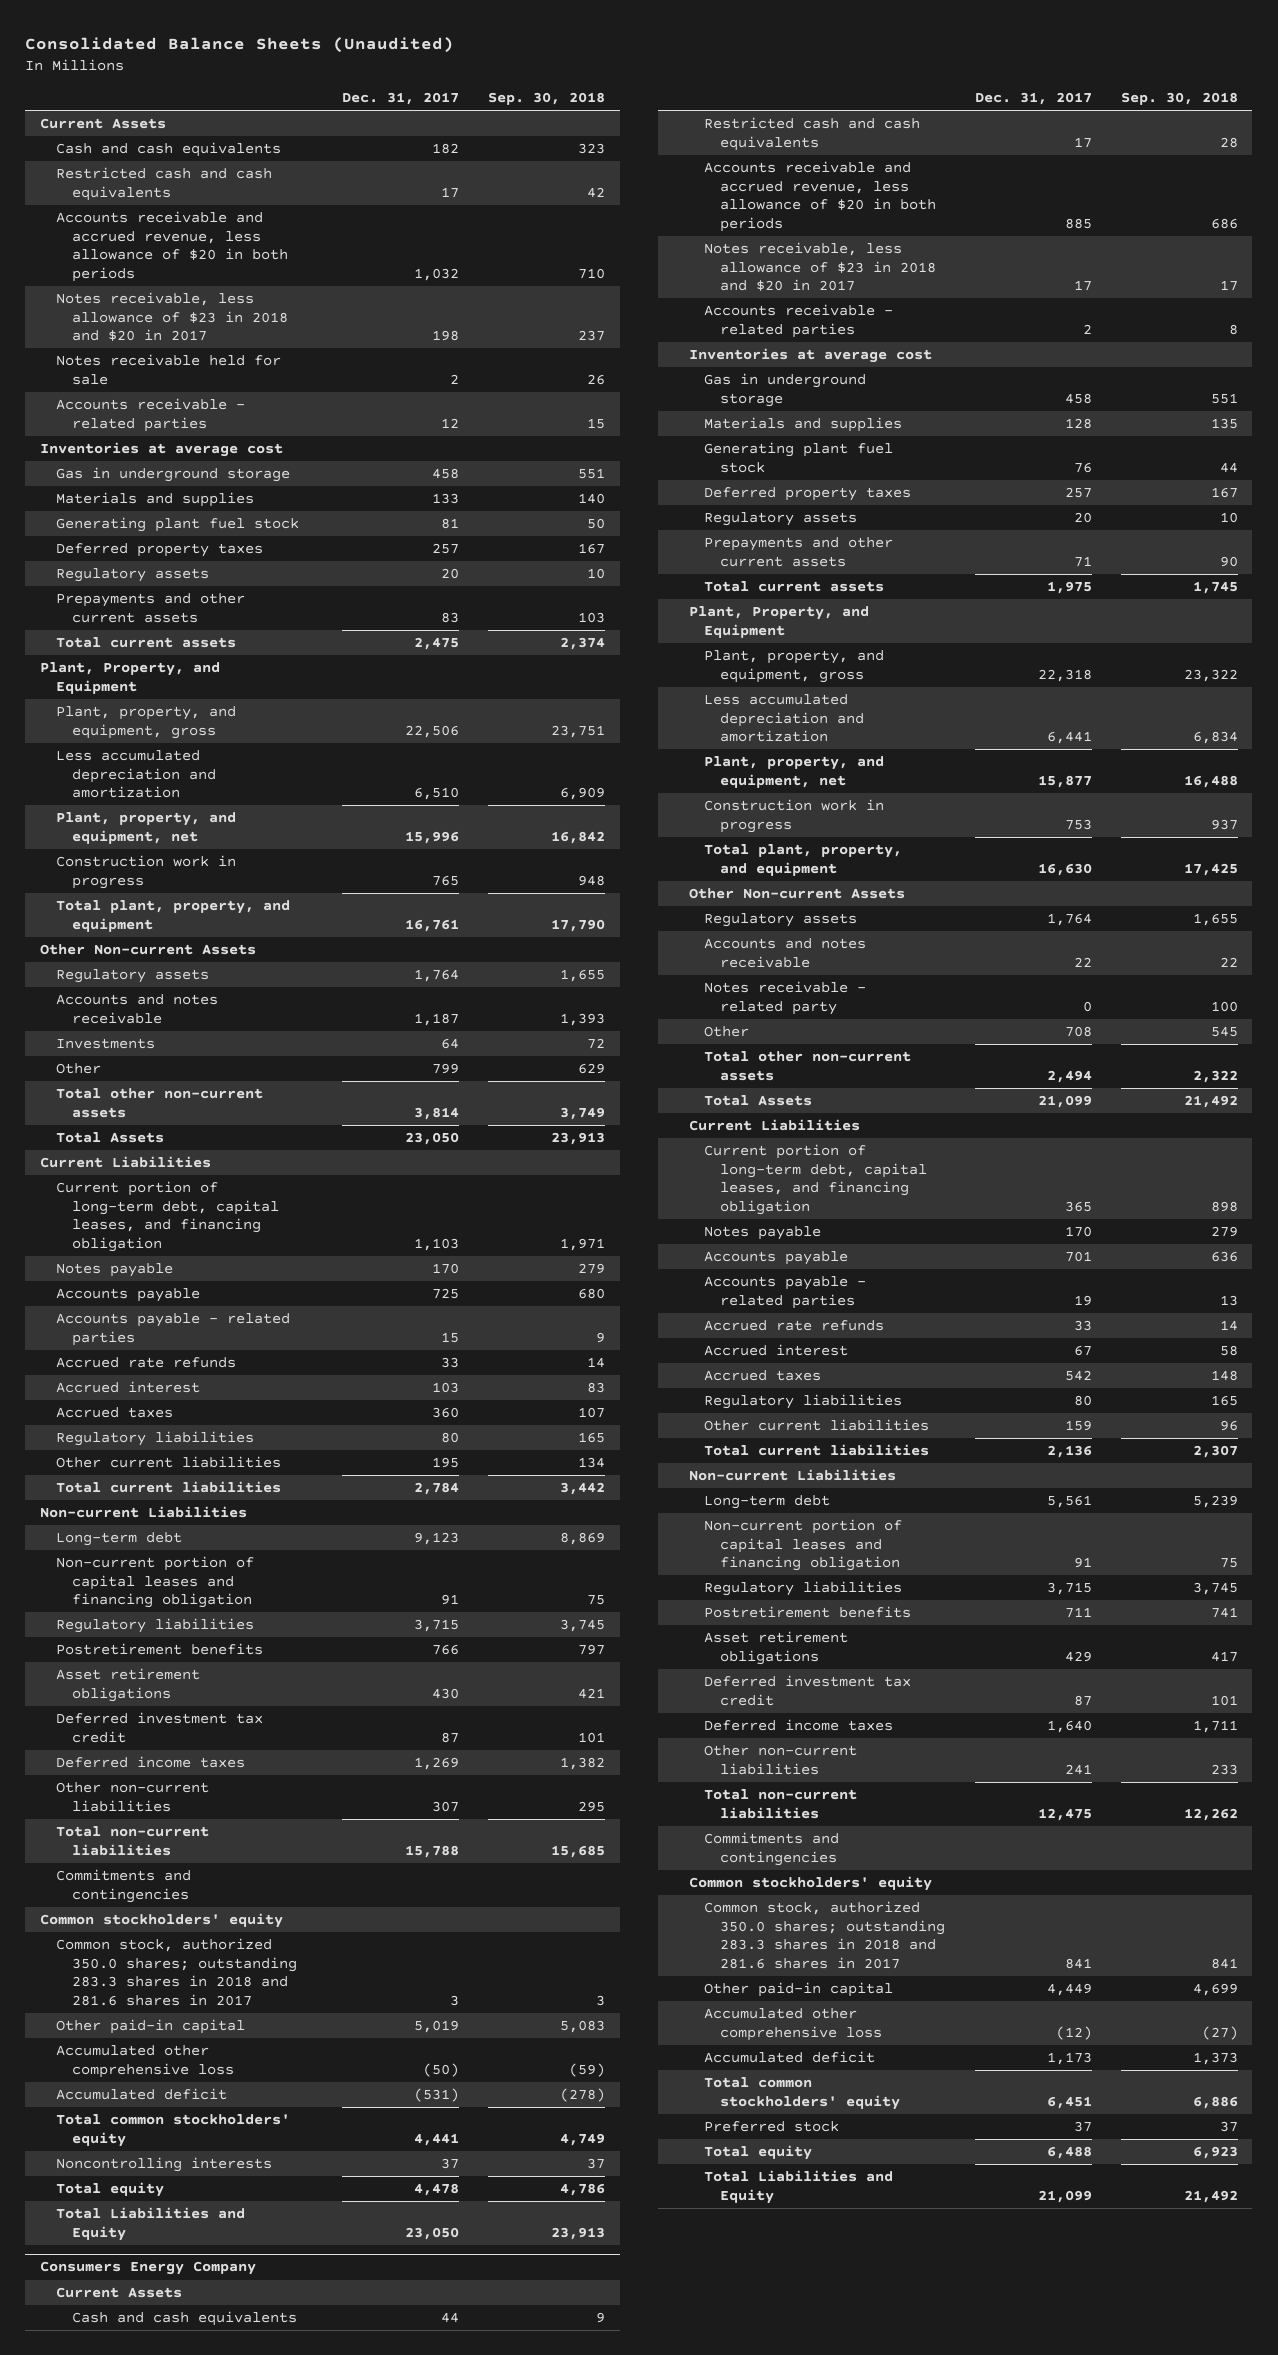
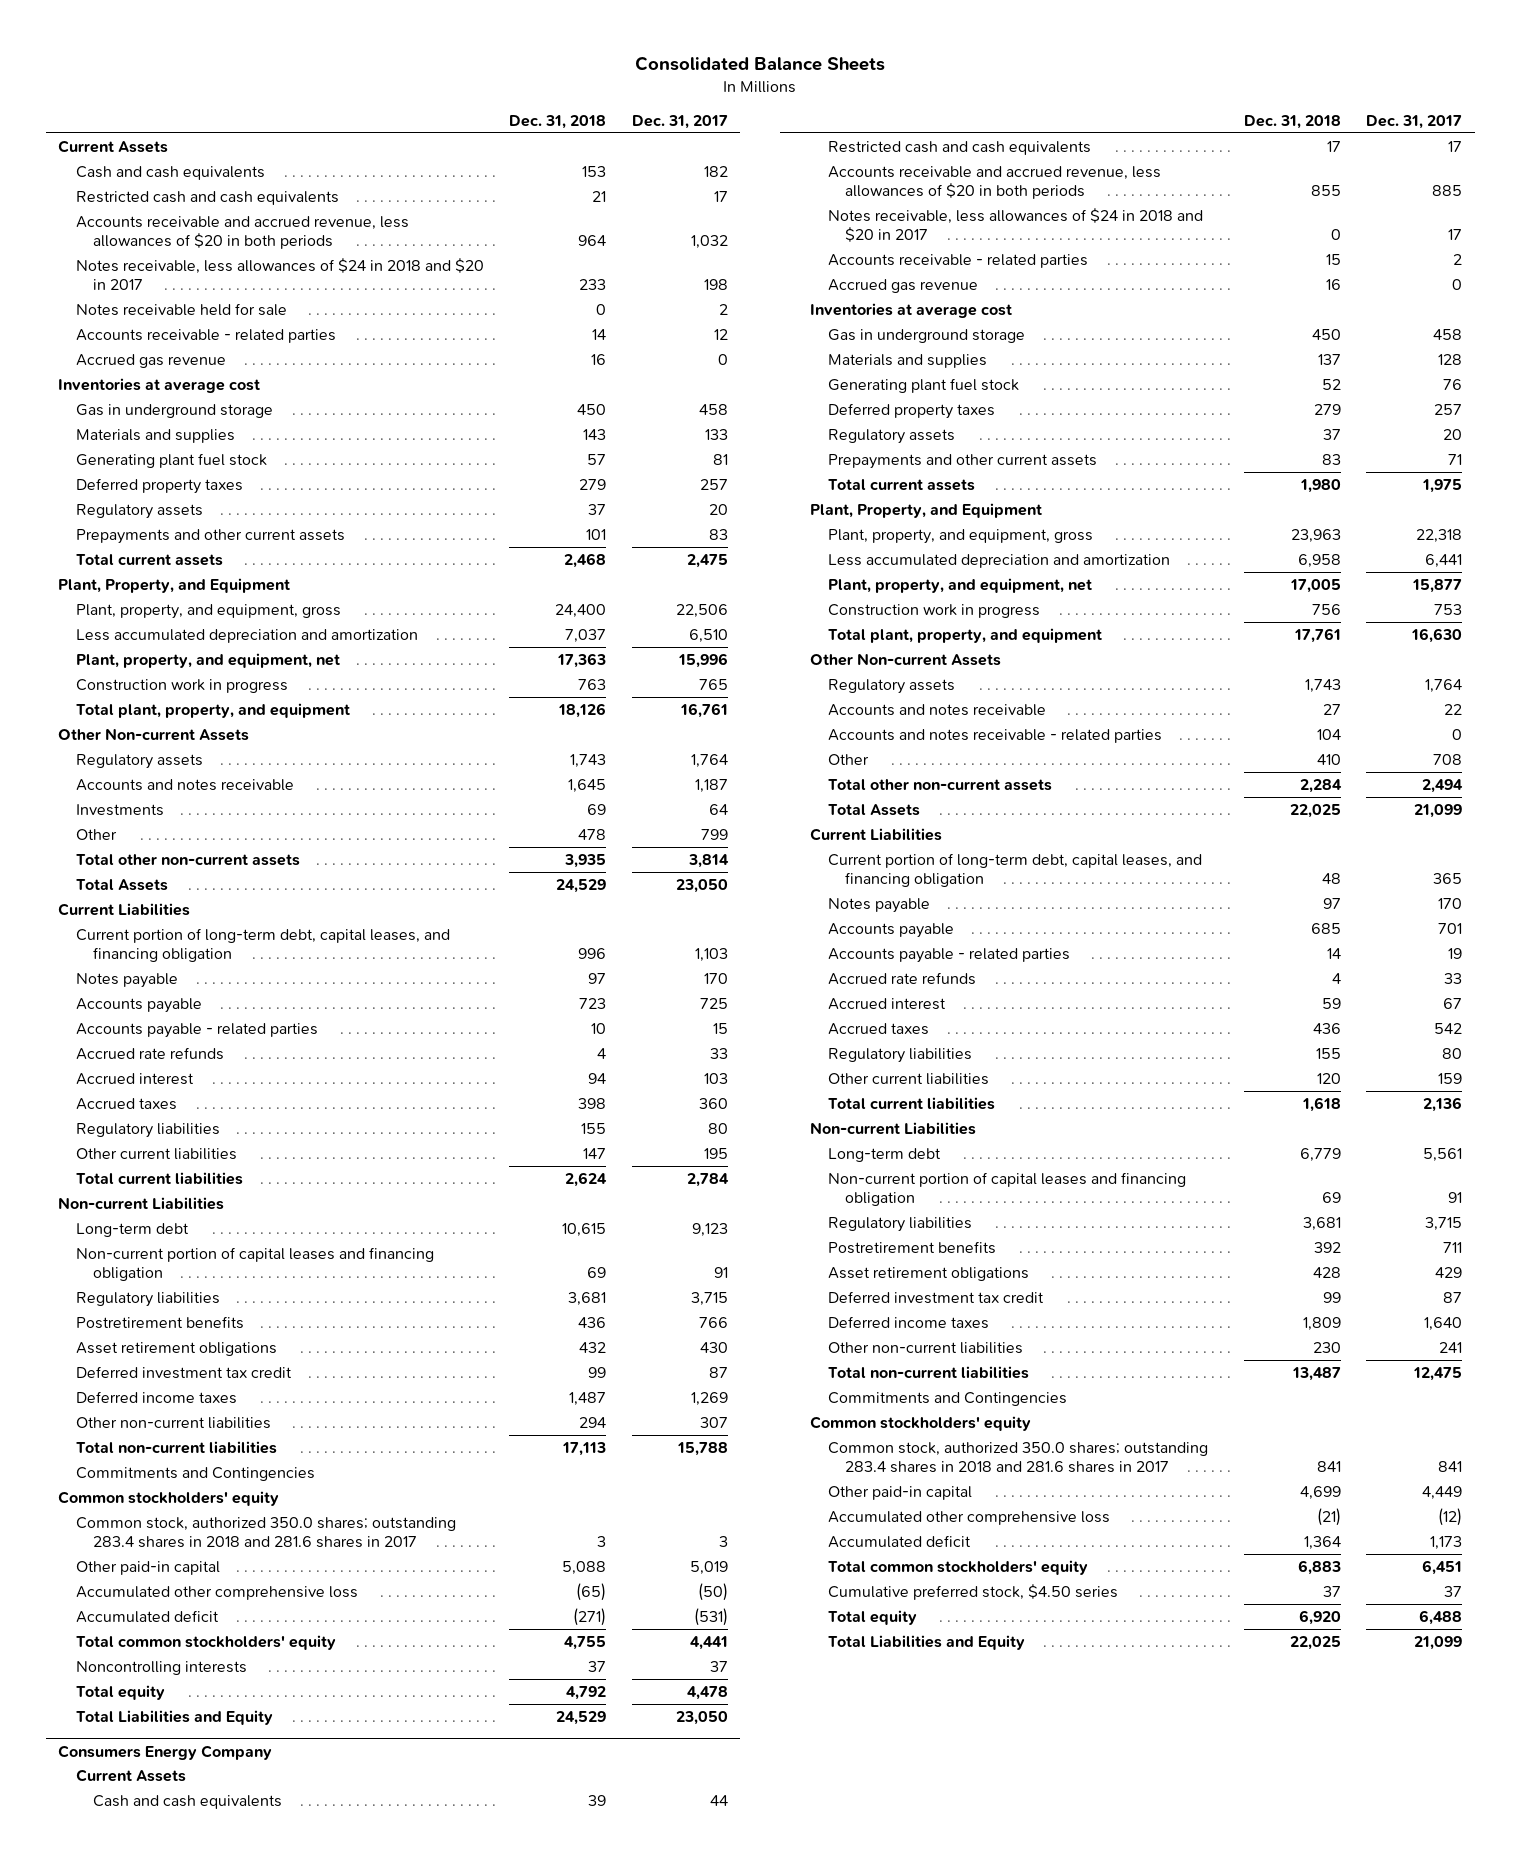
[25,37,455,54] Consolidated Balance Sheets (Unaudited) -> [635,56,886,72] Consolidated Balance Sheets
[488,92,606,106] Sep. 30, 2018 -> none
none -> [509,114,607,129] Dec. 31, 2018
[55,211,288,282] Accounts receivable and accrued revenue, less allowance of $20 in both periods -> [75,215,409,250] Accounts receivable and accrued revenue, less allowances of $20 in both periods
[55,292,288,342] Notes receivable, less allowance of $23 in 2018 and $20 in 2017 -> [75,257,484,291] Notes receivable, less allowances of $24 in 2018 and $20 in 2017
none -> [75,353,226,368] Accrued gas revenue
[55,1869,191,1903] Commitments and contingencies -> [75,1466,315,1481] Commitments and Contingencies
[55,1938,297,2006] Common stock, authorized 350.0 shares; outstanding 283.3 shares in 2018 and 281.6 shares in 2017 -> [75,1516,456,1549] Common stock, authorized 350.0 shares; outstanding 283.4 shares in 2018 and 281.6 shares in 2017
[704,161,937,232] Accounts receivable and accrued revenue, less allowance of $20 in both periods -> [827,165,1161,200] Accounts receivable and accrued revenue, less allowances of $20 in both periods
[704,242,937,292] Notes receivable, less allowance of $23 in 2018 and $20 in 2017 -> [827,207,1203,243] Notes receivable, less allowances of $24 in 2018 and $20 in 2017
none -> [827,278,978,293] Accrued gas revenue
[704,981,867,1015] Notes receivable - related party -> none
none -> [827,728,1162,743] Accounts and notes receivable - related parties
[704,1832,840,1866] Commitments and contingencies -> [827,1391,1067,1406] Commitments and Contingencies
[704,1901,946,1969] Common stock, authorized 350.0 shares; outstanding 283.3 shares in 2018 and 281.6 shares in 2017 -> [827,1441,1208,1474] Common stock, authorized 350.0 shares; outstanding 283.4 shares in 2018 and 281.6 shares in 2017
[704,2121,840,2133] Preferred stock -> [827,1583,1118,1600] Cumulative preferred stock, $4.50 series

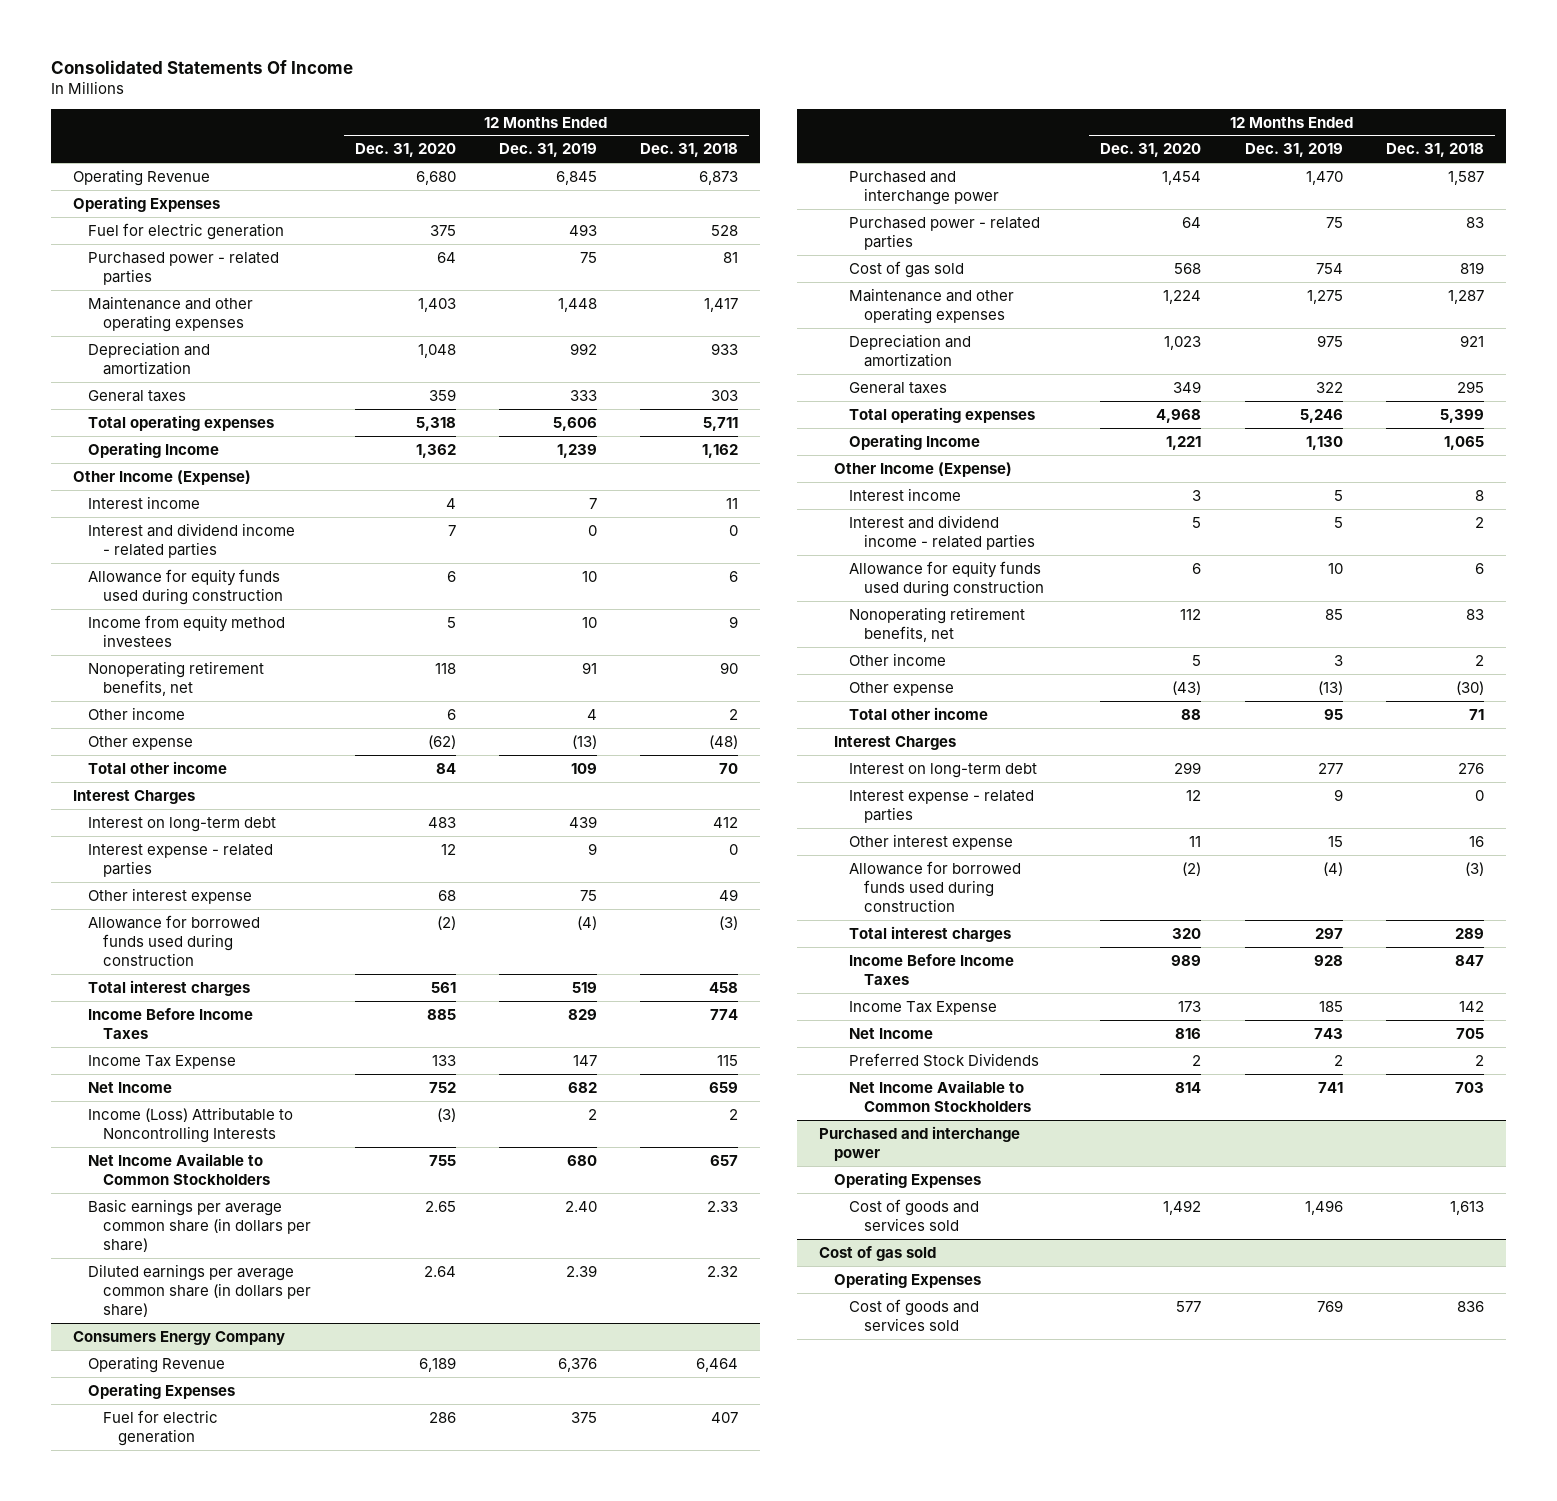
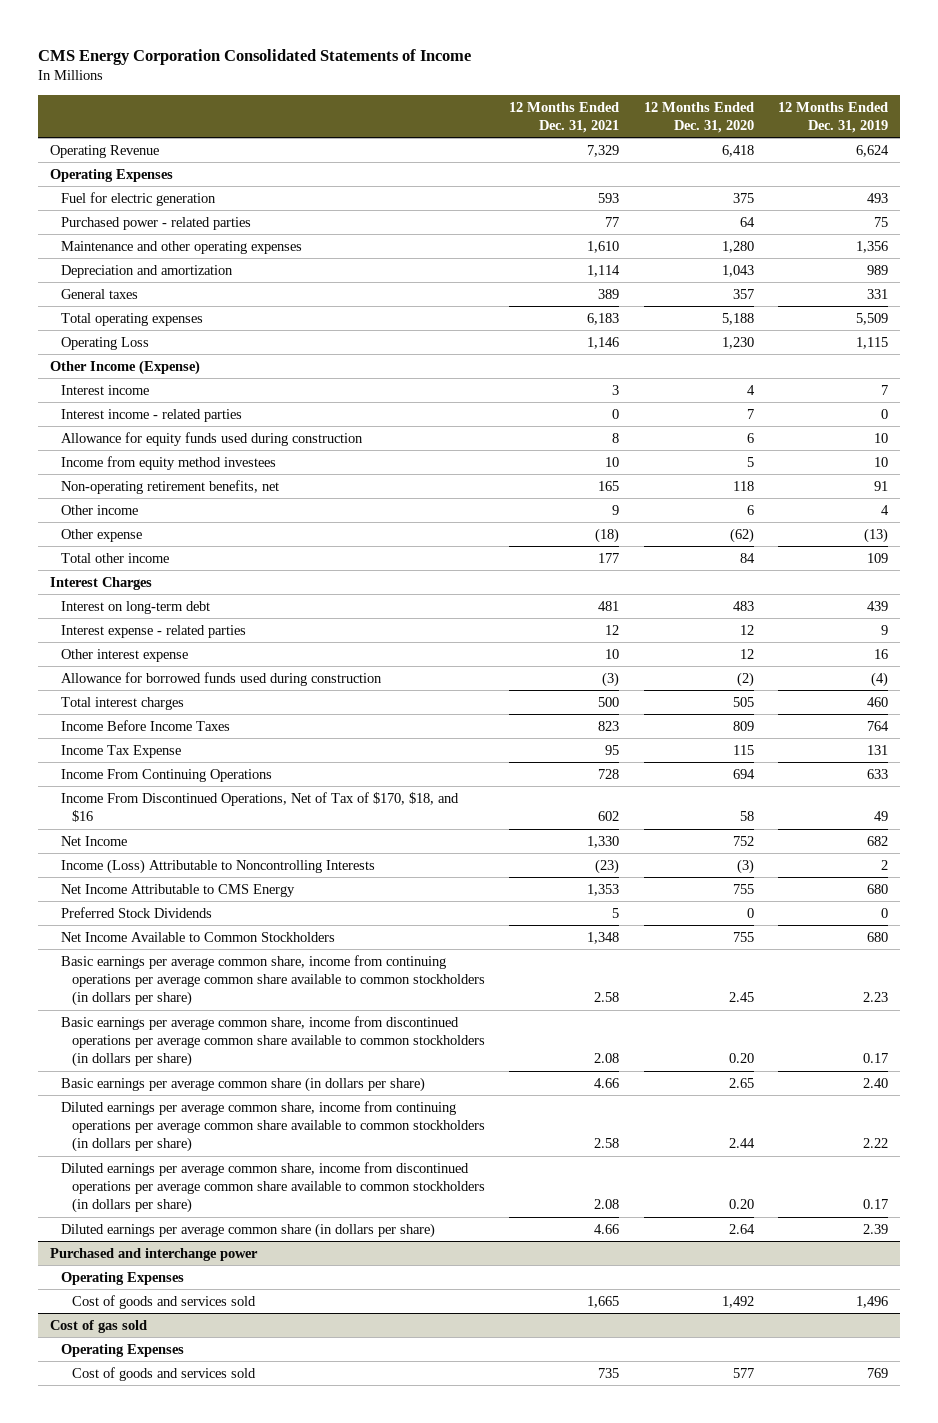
[51,60,354,75] Consolidated Statements Of Income -> [38,48,472,65] CMS Energy Corporation Consolidated Statements of Income
[640,143,739,158] Dec. 31, 2018 -> none
none -> [509,101,620,133] 12 Months Ended Dec. 31, 2021
[415,170,456,185] 6,680 -> [721,144,754,157] 6,418
[555,170,597,185] 6,845 -> [856,144,890,157] 6,624
[417,297,456,312] 1,403 -> [721,240,754,253] 1,280
[557,297,597,312] 1,448 -> [856,240,889,253] 1,356
[417,343,456,358] 1,048 -> [721,264,754,277] 1,043
[569,342,597,355] 992 -> [867,264,889,275] 989
[428,388,456,401] 359 -> [732,288,754,299] 357
[569,389,597,401] 333 -> [867,288,889,299] 331
[415,416,456,431] 5,318 -> [721,312,754,325] 5,188
[552,416,597,431] 5,606 -> [856,312,889,325] 5,509
[88,441,220,458] Operating Income -> [61,336,150,350] Operating Loss
[415,443,456,458] 1,362 -> [721,336,754,349] 1,230
[556,443,597,458] 1,239 -> [856,336,889,349] 1,115
[88,522,296,558] Interest and dividend income - related parties -> [61,408,243,422] Interest income - related parties
[88,660,265,696] Nonoperating retirement benefits, net -> [61,479,280,494] Non-operating retirement benefits, net
[437,889,456,901] 68 -> [739,648,754,659] 12
[579,889,597,901] 75 -> [874,648,889,659] 16
[430,981,456,993] 561 -> [732,696,754,707] 505
[571,981,597,993] 519 -> [867,696,889,707] 460
[426,1008,456,1020] 885 -> [732,720,754,731] 809
[567,1008,597,1020] 829 -> [867,720,890,731] 764
[431,1054,456,1066] 133 -> [732,744,754,755] 115
[572,1054,597,1066] 147 -> [867,744,889,755] 131
none -> [61,768,273,782] Income From Continuing Operations
none -> [61,791,460,823] Income From Discontinued Operations, Net of Tax of $170, $18, and $16
none -> [61,883,296,897] Net Income Attributable to CMS Energy
none -> [61,906,213,918] Preferred Stock Dividends
none -> [61,954,485,1007] Basic earnings per average common share, income from continuing operations per average common share available to common stockholders (in dollars per share)
none -> [61,1015,485,1068] Basic earnings per average common share, income from discontinued operations per average common share available to common stockholders (in dollars per share)
none -> [61,1100,485,1153] Diluted earnings per average common share, income from continuing operations per average common share available to common stockholders (in dollars per share)
none -> [61,1161,485,1214] Diluted earnings per average common share, income from discontinued operations per average common share available to common stockholders (in dollars per share)
[72,1330,285,1345] Consumers Energy Company -> none
[88,1355,226,1373] Operating Revenue -> none
[88,1382,236,1399] Operating Expenses -> none
[103,1409,219,1446] Fuel for electric generation -> none
[848,170,999,205] Purchased and interchange power -> none
[848,216,1040,250] Purchased power - related parties -> none
[848,260,964,278] Cost of gas sold -> none
[848,287,1014,324] Maintenance and other operating expenses -> none
[848,333,971,367] Depreciation and amortization -> none
[848,381,947,394] General taxes -> none
[848,406,1035,423] Total operating expenses -> none
[848,433,980,450] Operating Income -> none
[833,461,1012,477] Other Income (Expense) -> none
[848,487,961,501] Interest income -> none
[848,514,1035,550] Interest and dividend income - related parties -> none
[848,560,1044,597] Allowance for equity funds used during construction -> none
[848,606,1025,642] Nonoperating retirement benefits, net -> none
[848,652,946,666] Other income -> none
[848,681,954,696] Other expense -> none
[848,706,988,720] Total other income -> none
[833,735,956,750] Interest Charges -> none
[848,762,1037,778] Interest on long-term debt -> none
[848,789,1034,823] Interest expense - related parties -> none
[848,833,1013,850] Other interest expense -> none
[848,860,1021,912] Allowance for borrowed funds used during construction -> none
[848,925,1011,942] Total interest charges -> none
[848,953,1014,985] Income Before Income Taxes -> none
[848,1000,997,1015] Income Tax Expense -> none
[848,1027,933,1039] Net Income -> none
[848,1052,1039,1067] Preferred Stock Dividends -> none
[848,1079,1031,1112] Net Income Available to Common Stockholders -> none

